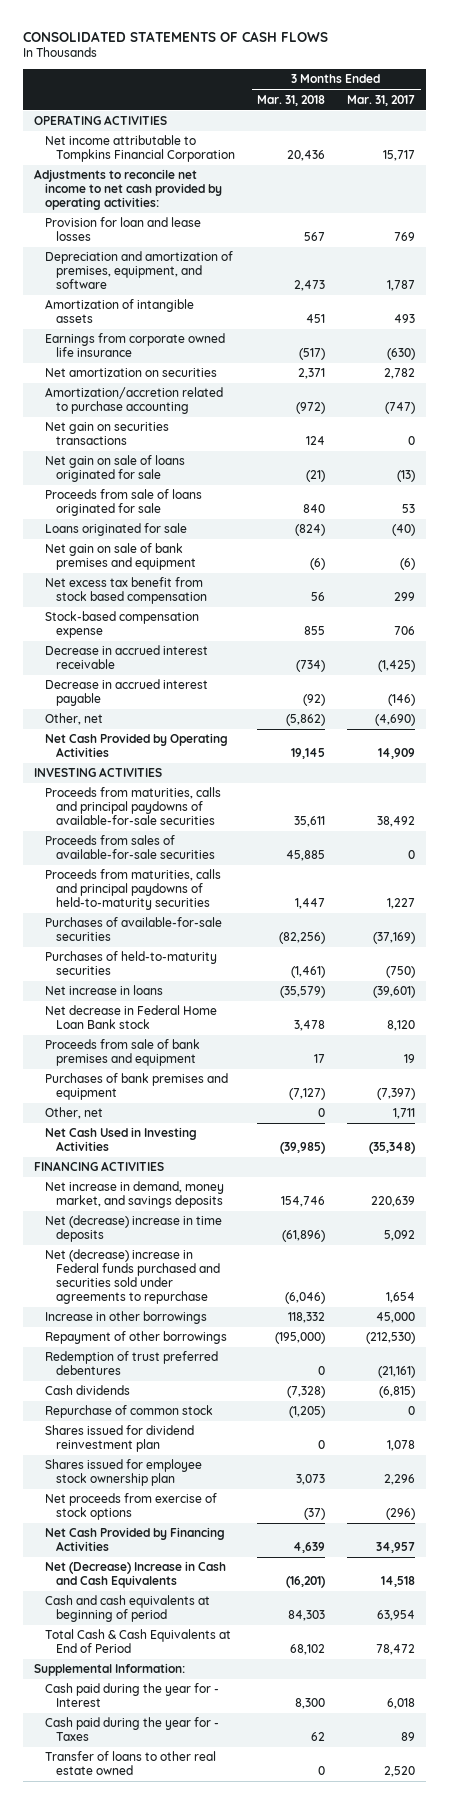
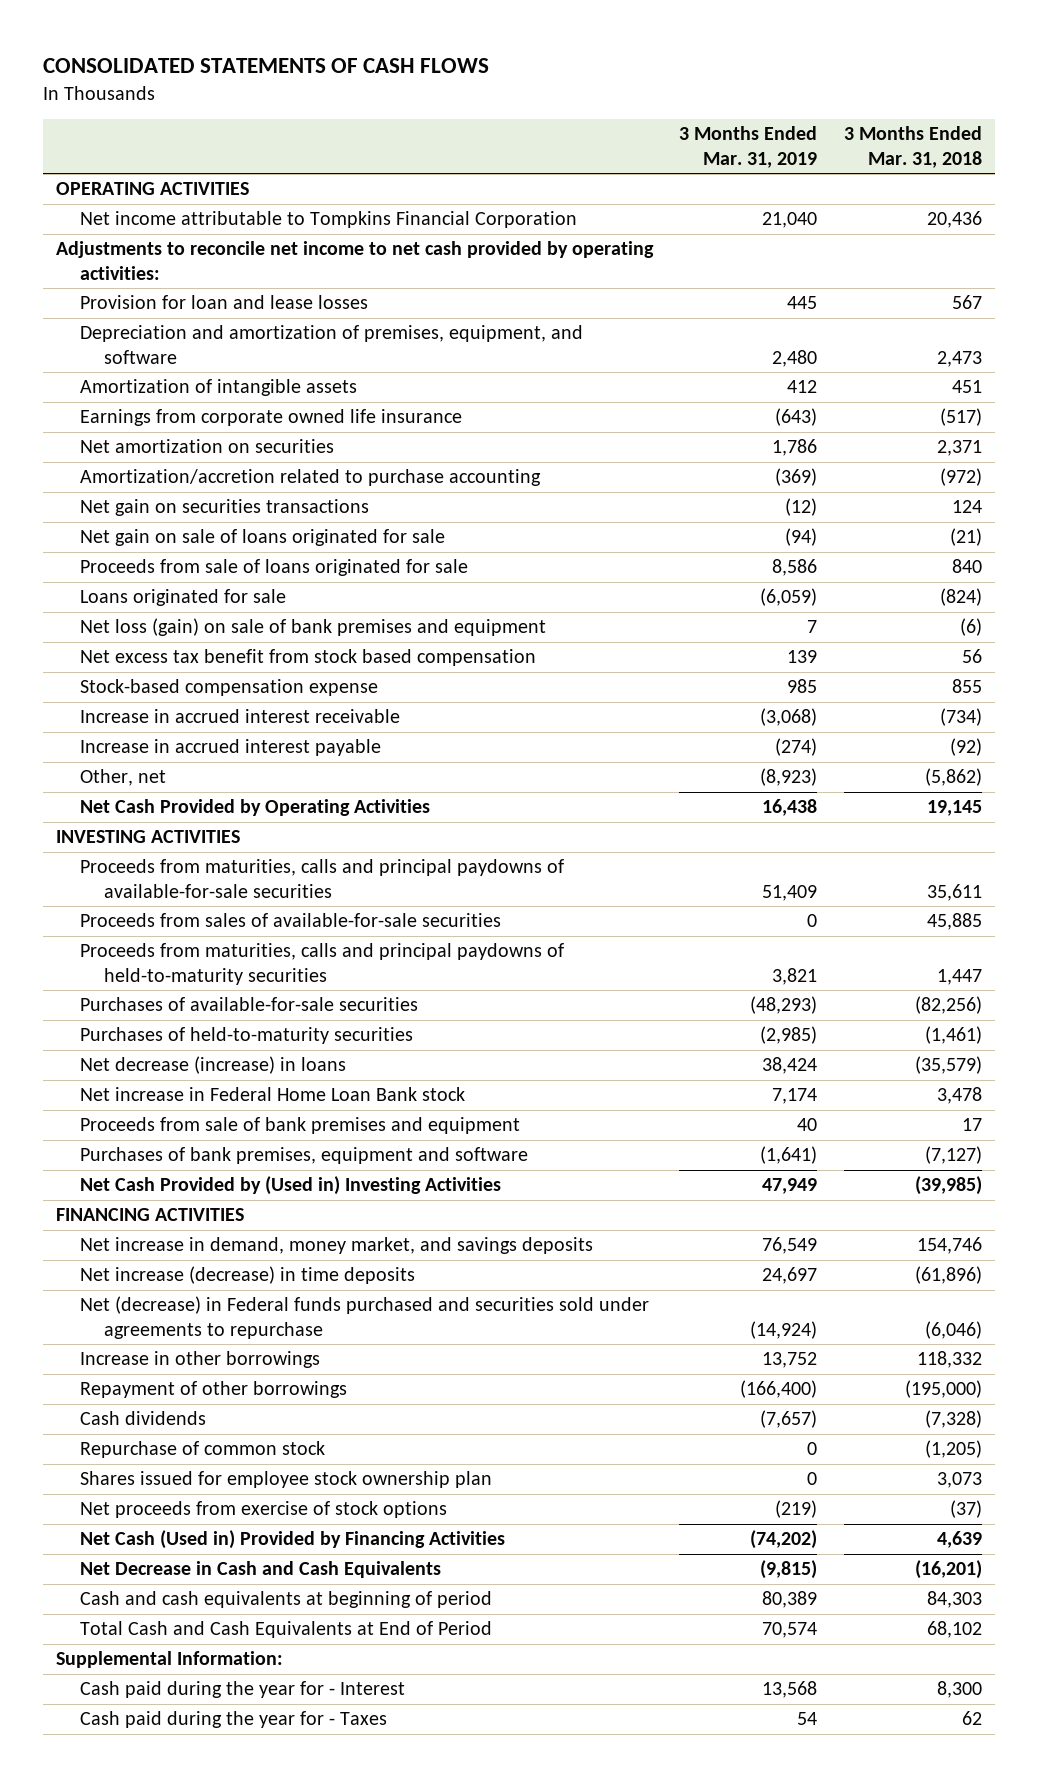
[347,94,416,106] Mar. 31, 2017 -> none
none -> [679,126,818,168] 3 Months Ended Mar. 31, 2019
[45,543,197,571] Net gain on sale of bank premises and equipment -> [79,618,546,637] Net loss (gain) on sale of bank premises and equipment
[45,645,209,670] Decrease in accrued interest receivable -> [79,709,400,724] Increase in accrued interest receivable
[45,679,209,707] Decrease in accrued interest payable -> [79,739,381,757] Increase in accrued interest payable
[45,985,164,996] Net increase in loans -> [79,1056,346,1075] Net decrease (increase) in loans
[45,1005,218,1030] Net decrease in Federal Home Loan Bank stock -> [79,1087,465,1102] Net increase in Federal Home Loan Bank stock
[45,1107,104,1120] Other, net -> none
[45,1073,229,1101] Purchases of bank premises and equipment -> [79,1147,528,1165] Purchases of bank premises, equipment and software
[45,1127,198,1152] Net Cash Used in Investing Activities -> [79,1176,501,1196] Net Cash Provided by (Used in) Investing Activities
[45,1215,223,1243] Net (decrease) increase in time deposits -> [79,1266,415,1285] Net increase (decrease) in time deposits
[45,1249,221,1304] Net (decrease) increase in Federal funds purchased and securities sold under agreements to repurchase -> [79,1296,649,1339] Net (decrease) in Federal funds purchased and securities sold under agreements to repurchase
[45,1351,219,1376] Redemption of trust preferred debentures -> none
[45,1425,195,1453] Shares issued for dividend reinvestment plan -> none
[45,1527,226,1552] Net Cash Provided by Financing Activities -> [79,1530,505,1550] Net Cash (Used in) Provided by Financing Activities
[45,1561,227,1589] Net (Decrease) Increase in Cash and Cash Equivalents -> [79,1561,441,1579] Net Decrease in Cash and Cash Equivalents
[45,1629,232,1654] Total Cash & Cash Equivalents at End of Period -> [79,1621,492,1639] Total Cash and Cash Equivalents at End of Period
[45,1751,217,1776] Transfer of loans to other real estate owned -> none

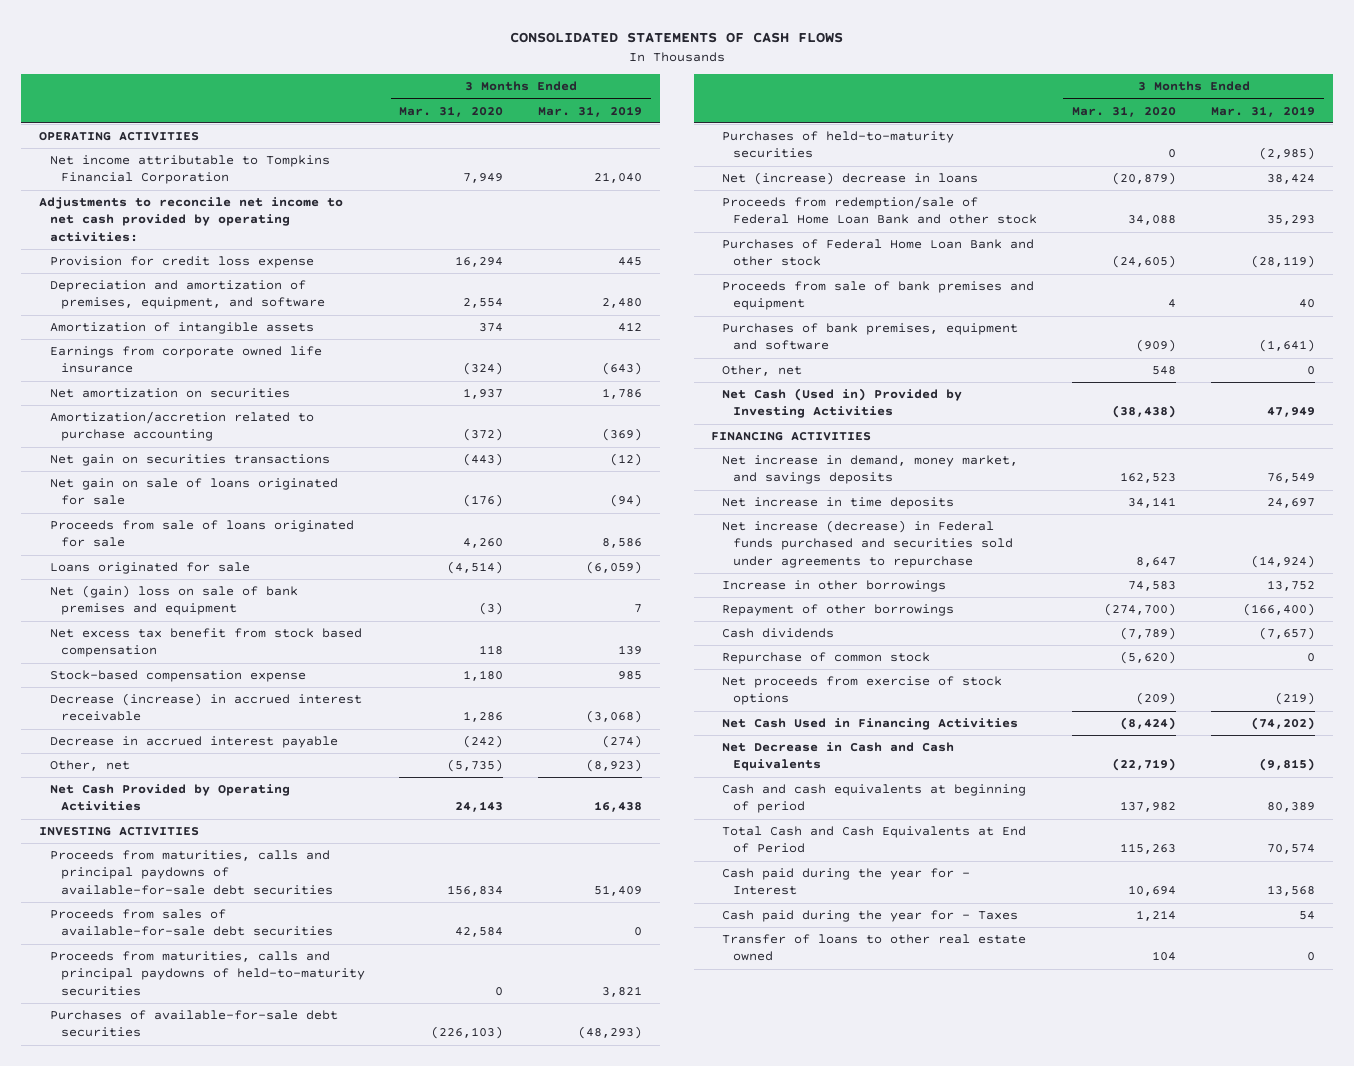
[843,126,982,168] 3 Months Ended Mar. 31, 2018 -> none
none -> [399,105,504,117] Mar. 31, 2020
[79,295,368,310] Provision for loan and lease losses -> [49,256,314,269] Provision for credit loss expense
[79,618,546,637] Net loss (gain) on sale of bank premises and equipment -> [49,585,298,616] Net (gain) loss on sale of bank premises and equipment
[79,709,400,724] Increase in accrued interest receivable -> [49,693,362,722] Decrease (increase) in accrued interest receivable
[79,739,381,757] Increase in accrued interest payable -> [49,736,338,749] Decrease in accrued interest payable
[79,859,564,898] Proceeds from maturities, calls and principal paydowns of available-for-sale securities -> [49,850,333,895] Proceeds from maturities, calls and principal paydowns of available-for-sale debt securities
[79,913,501,928] Proceeds from sales of available-for-sale securities -> [49,909,333,937] Proceeds from sales of available-for-sale debt securities
[79,997,418,1012] Purchases of available-for-sale securities -> [49,1010,338,1038] Purchases of available-for-sale debt securities
[79,1087,465,1102] Net increase in Federal Home Loan Bank stock -> none
[79,1056,346,1075] Net decrease (increase) in loans -> [722,172,979,186] Net (increase) decrease in loans
none -> [722,196,1038,225] Proceeds from redemption/sale of Federal Home Loan Bank and other stock
none -> [722,239,1035,267] Purchases of Federal Home Loan Bank and other stock
none -> [722,365,803,377] Other, net
[79,1176,501,1196] Net Cash Provided by (Used in) Investing Activities -> [722,388,963,419] Net Cash (Used in) Provided by Investing Activities
[79,1266,415,1285] Net increase (decrease) in time deposits -> [722,497,955,510] Net increase in time deposits
[79,1296,649,1339] Net (decrease) in Federal funds purchased and securities sold under agreements to repurchase -> [722,520,1014,568] Net increase (decrease) in Federal funds purchased and securities sold under agreements to repurchase
[79,1471,492,1489] Shares issued for employee stock ownership plan -> none
[79,1530,505,1550] Net Cash (Used in) Provided by Financing Activities -> [722,718,1019,731] Net Cash Used in Financing Activities
[56,1651,284,1669] Supplemental Information: -> none
none -> [722,934,1027,962] Transfer of loans to other real estate owned

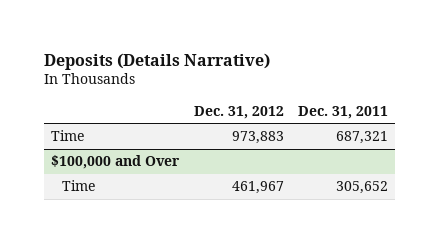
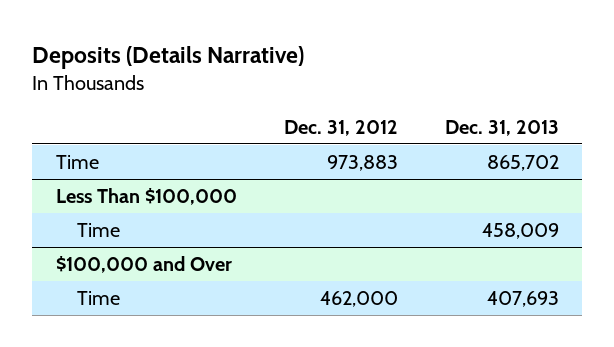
[297,105,388,119] Dec. 31, 2011 -> none
none -> [444,119,559,136] Dec. 31, 2013
none -> [55,188,237,206] Less Than $100,000
none -> [77,223,121,238] Time
[231,181,284,195] 461,967 -> [319,291,398,308] 462,000

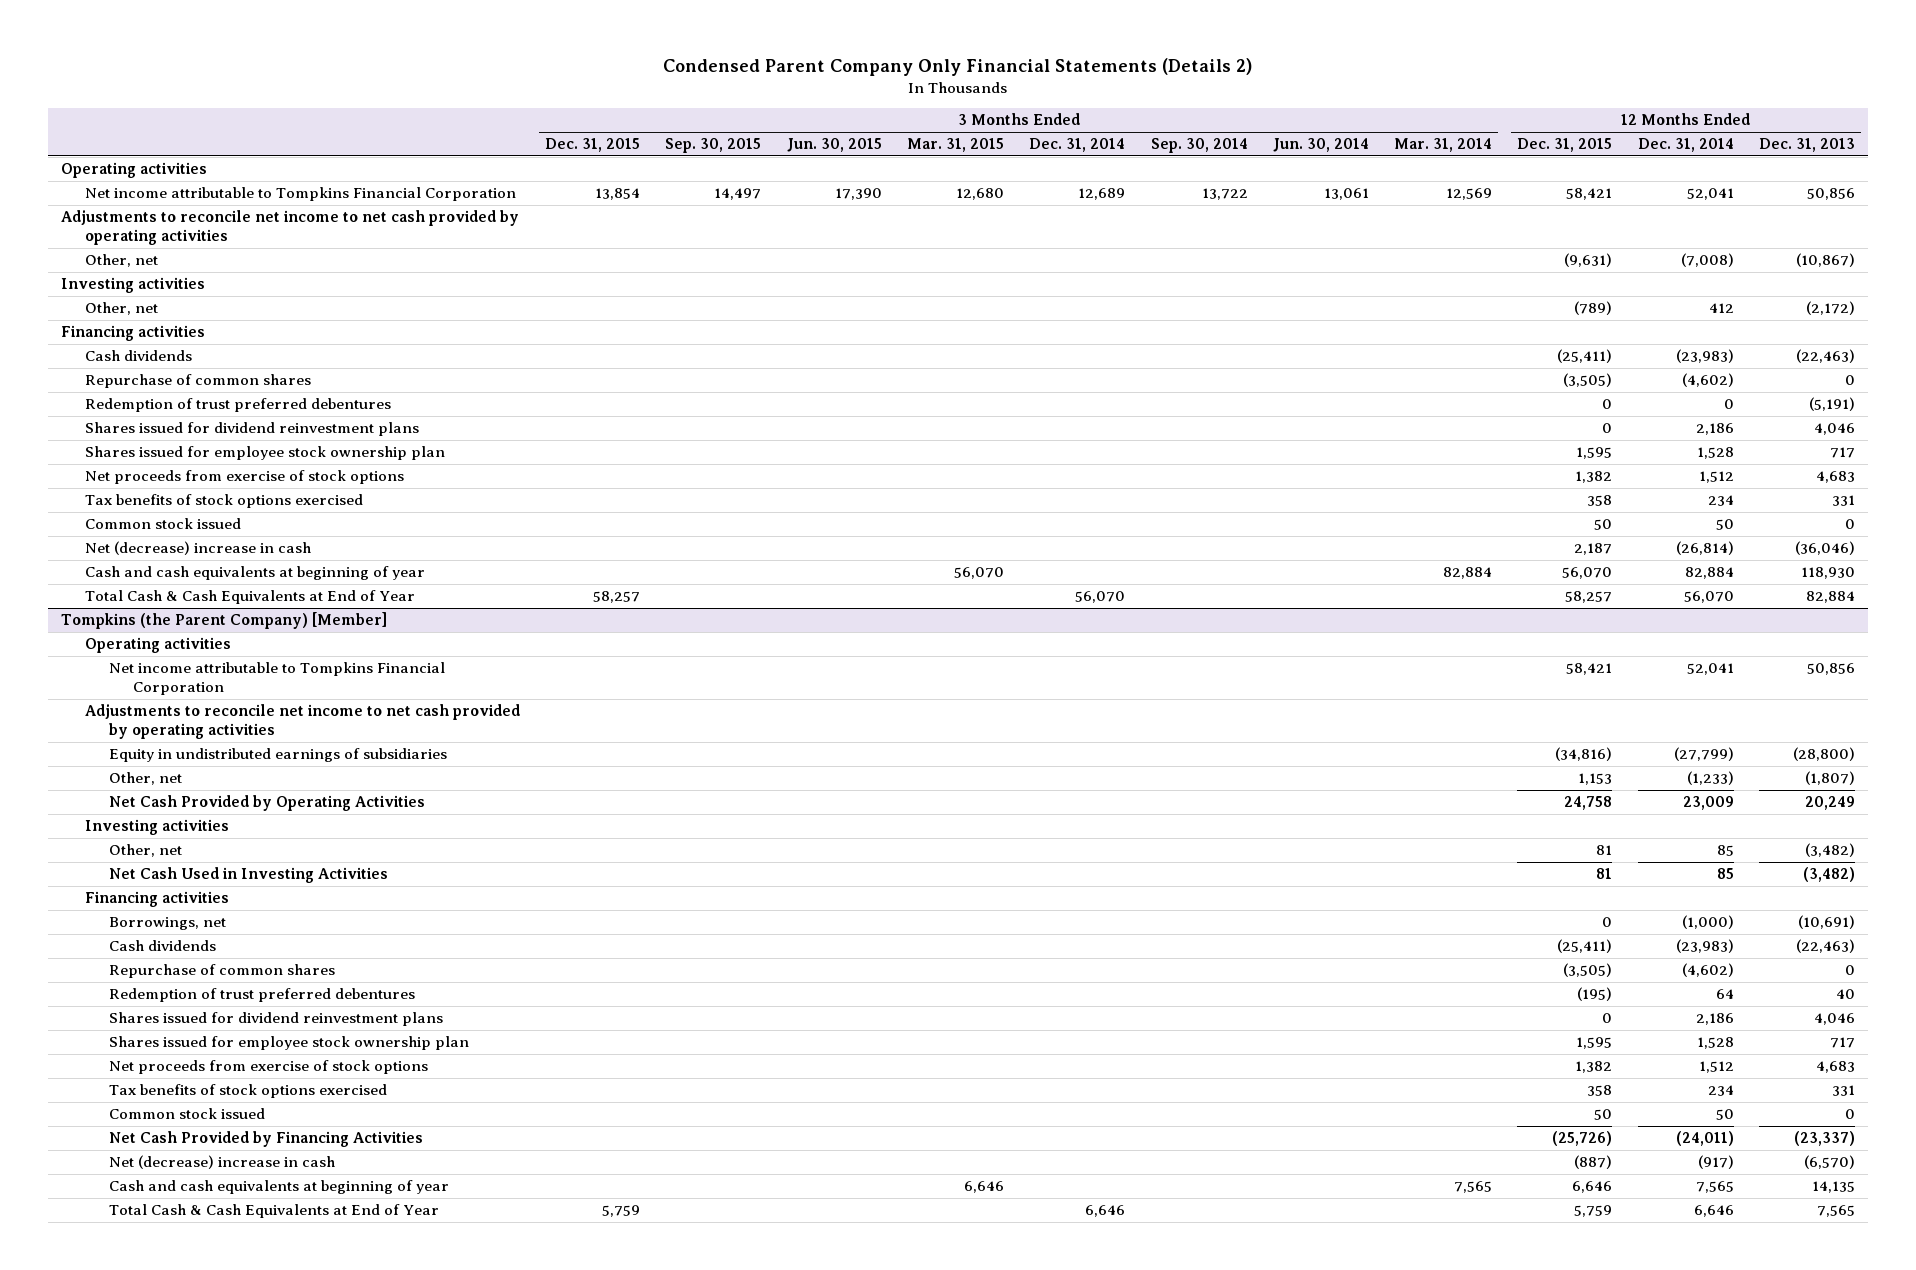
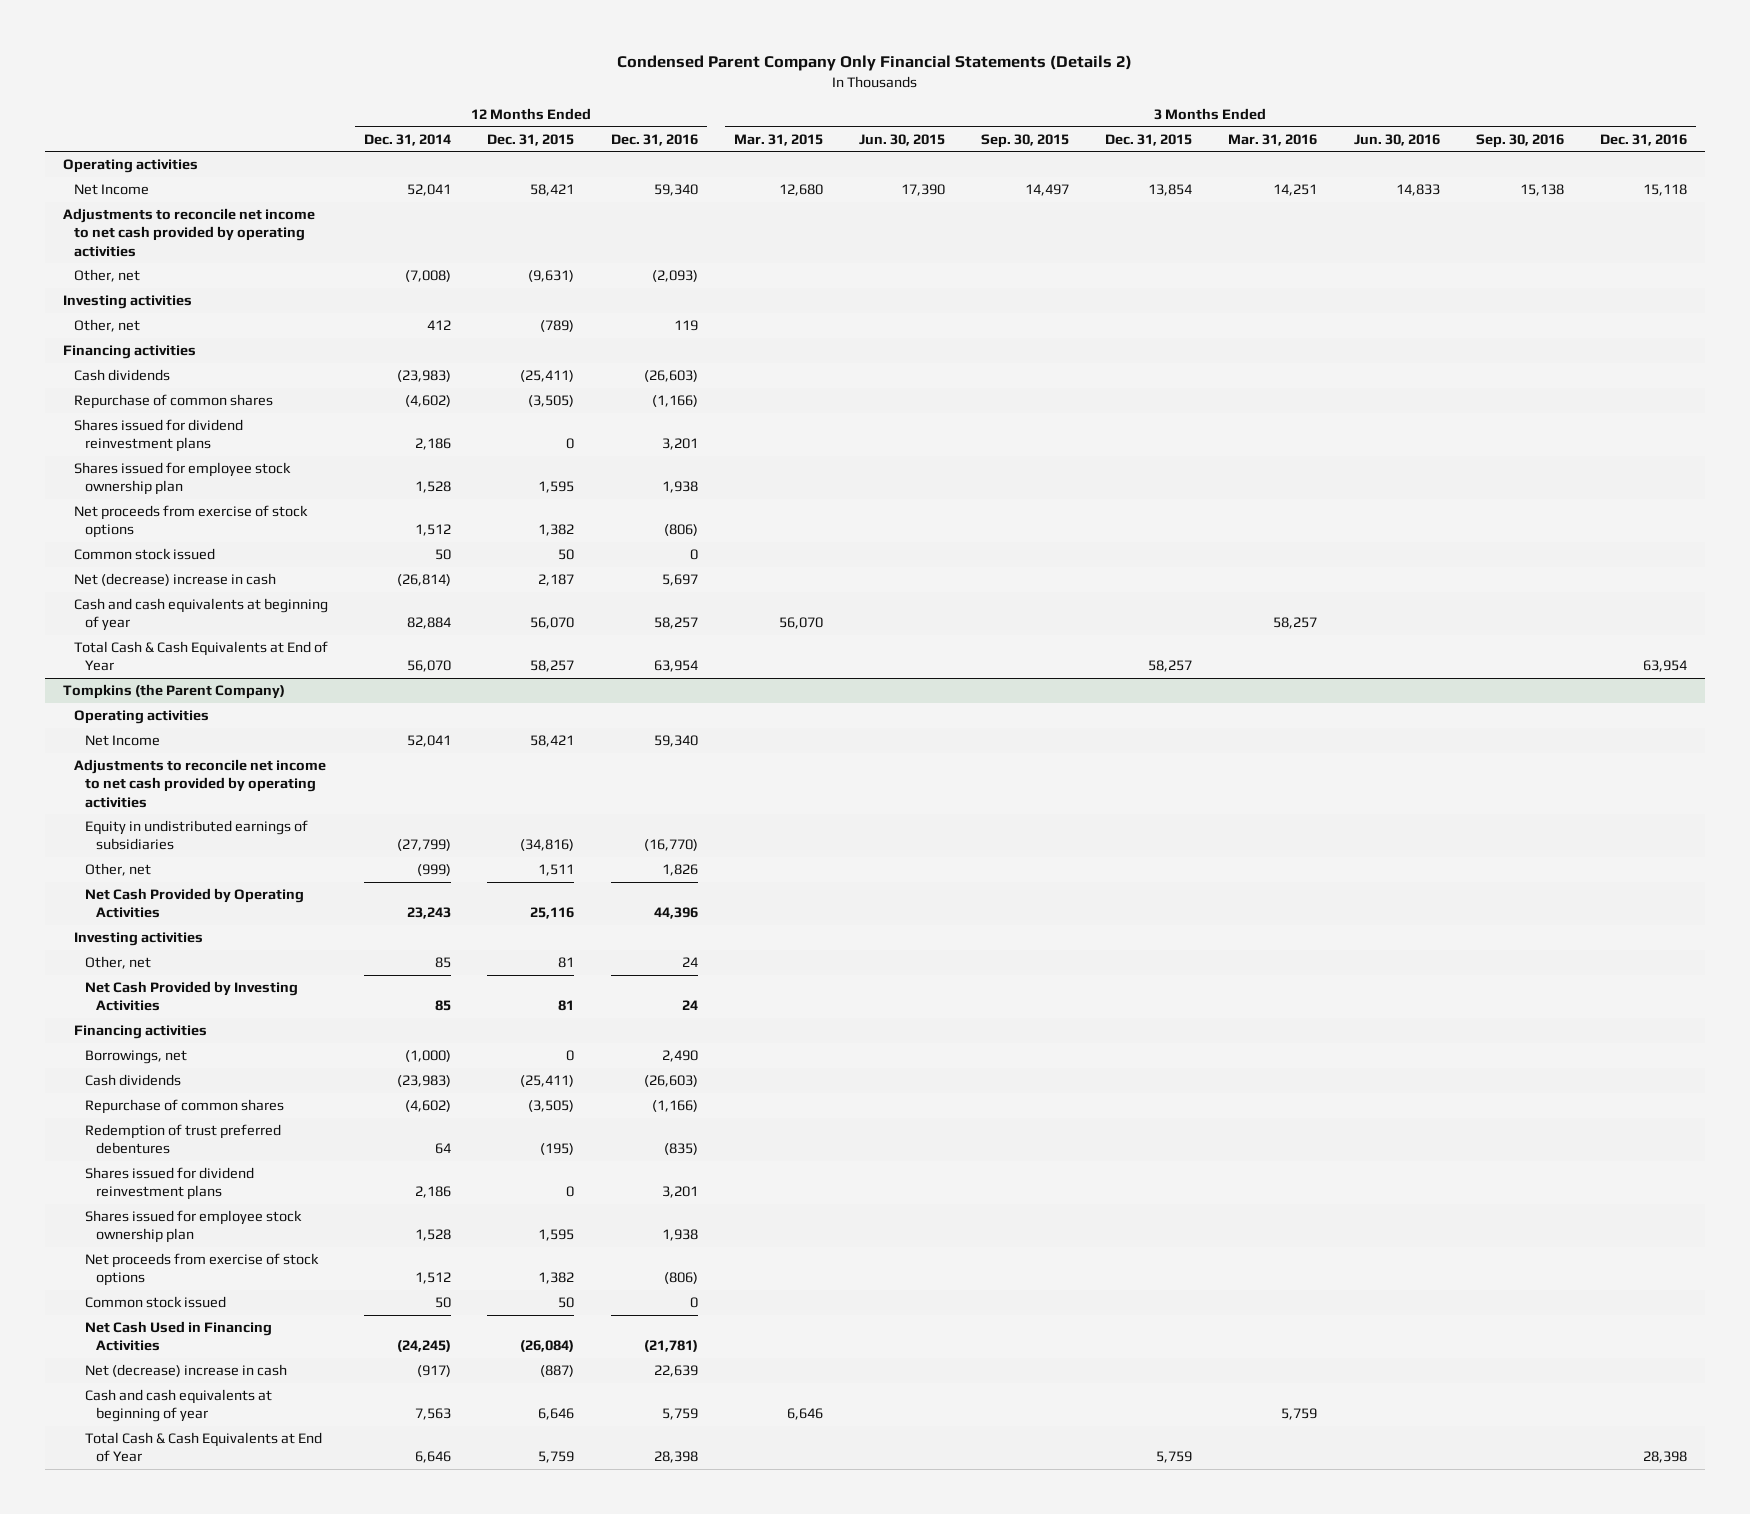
[1029,138,1126,153] Dec. 31, 2014 -> none
[1150,138,1248,154] Sep. 30, 2014 -> none
[1272,138,1369,153] Jun. 30, 2014 -> none
[1394,138,1493,153] Mar. 31, 2014 -> none
[1759,138,1856,153] Dec. 31, 2013 -> none
none -> [610,133,698,146] Dec. 31, 2016
none -> [1228,133,1318,146] Mar. 31, 2016
none -> [1353,133,1440,146] Jun. 30, 2016
none -> [1475,133,1564,148] Sep. 30, 2016
none -> [1600,133,1688,146] Dec. 31, 2016
[84,187,516,202] Net income attributable to Tompkins Financial Corporation -> [73,184,149,196] Net Income
[84,398,391,413] Redemption of trust preferred debentures -> none
[84,494,363,509] Tax benefits of stock options exercised -> none
[60,612,387,630] Tompkins (the Parent Company) [Member] -> [62,684,285,700] Tompkins (the Parent Company)
[108,662,445,696] Net income attributable to Tompkins Financial Corporation -> [84,735,160,747] Net Income
[1578,773,1613,786] 1,153 -> [538,864,575,877] 1,511
[1686,771,1734,786] (1,233) -> [417,864,452,877] (999)
[1564,796,1613,811] 24,758 -> [530,907,575,920] 25,116
[1682,796,1734,811] 23,009 -> [407,907,452,920] 23,243
[108,867,388,884] Net Cash Used in Investing Activities -> [84,981,298,1012] Net Cash Provided by Investing Activities
[108,1084,387,1099] Tax benefits of stock options exercised -> none
[108,1131,423,1148] Net Cash Provided by Financing Activities -> [84,1321,272,1352] Net Cash Used in Financing Activities
[1552,1131,1613,1147] (25,726) -> [520,1340,575,1353] (26,084)
[1675,1131,1734,1147] (24,011) -> [397,1340,452,1353] (24,245)
[1695,1181,1734,1194] 7,565 -> [415,1408,452,1421] 7,563

